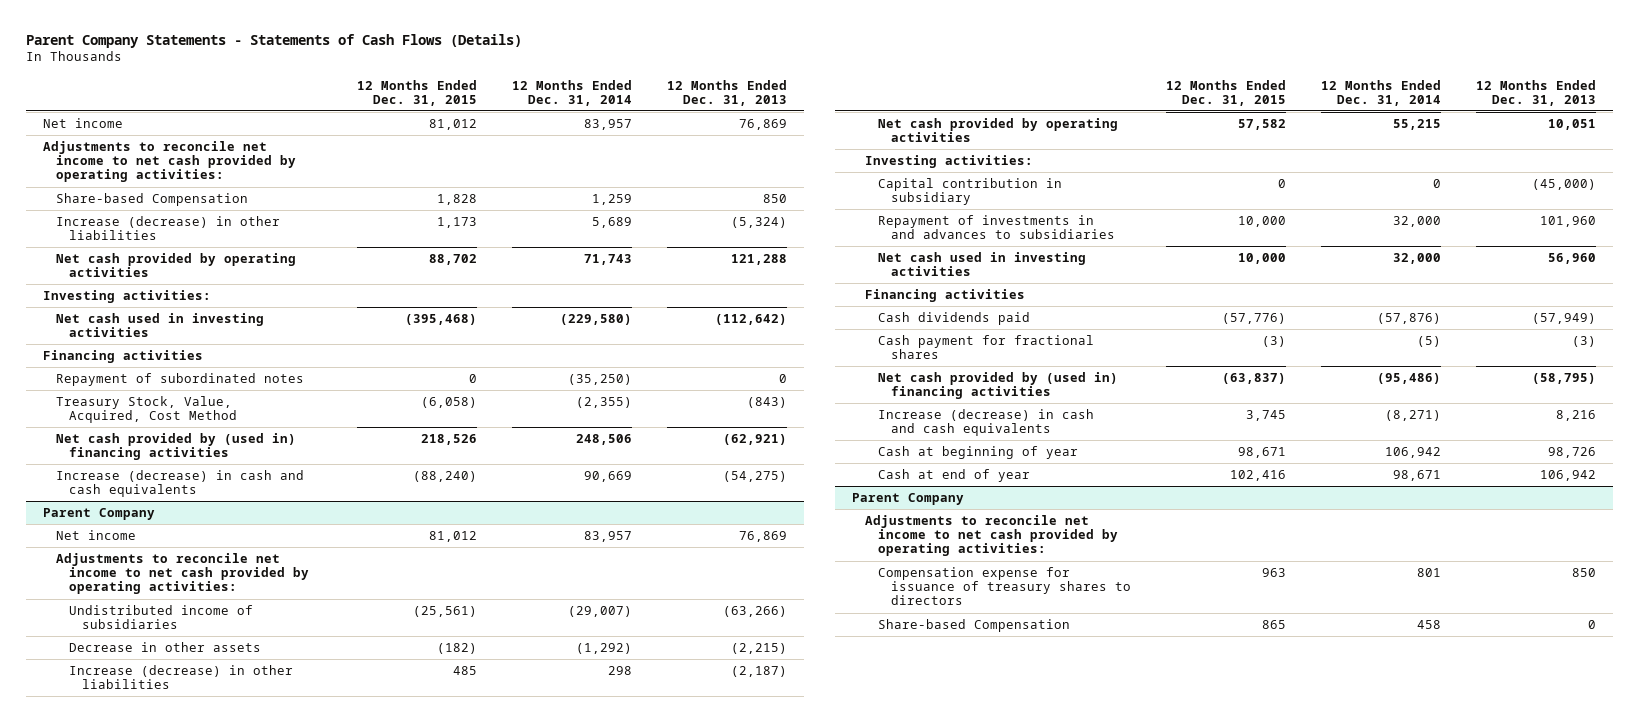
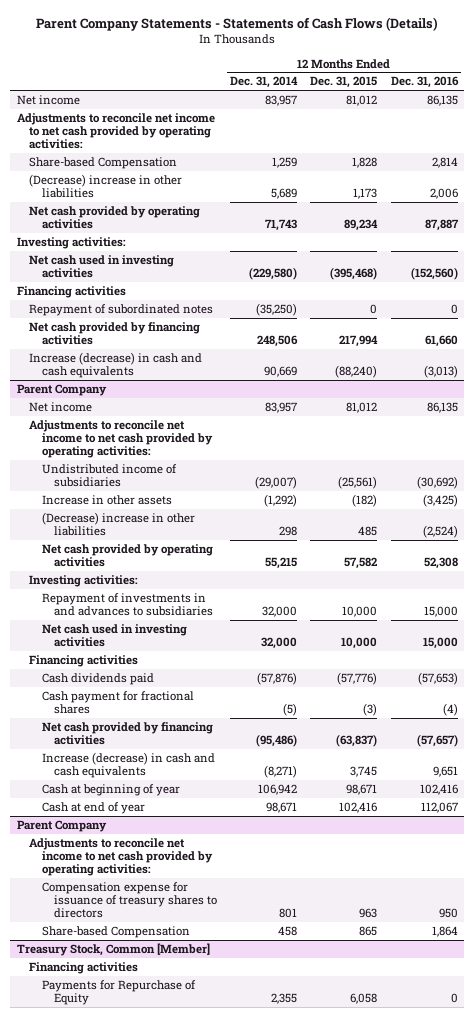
[666,79,787,106] 12 Months Ended Dec. 31, 2013 -> none
none -> [390,76,459,89] Dec. 31, 2016
[56,215,281,241] Increase (decrease) in other liabilities -> [29,174,183,199] (Decrease) increase in other liabilities
[428,253,477,265] 88,702 -> [344,219,379,232] 89,234
[56,395,238,424] Treasury Stock, Value, Acquired, Cost Method -> none
[56,432,297,461] Net cash provided by (used in) financing activities -> [29,322,201,346] Net cash provided by financing activities
[420,433,477,445] 218,526 -> [339,335,379,348] 217,994
[69,641,262,652] Decrease in other assets -> [41,495,172,506] Increase in other assets
[69,664,294,690] Increase (decrease) in other liabilities -> [41,512,195,537] (Decrease) increase in other liabilities
[878,177,1063,206] Capital contribution in subsidiary -> none
[878,371,1119,400] Net cash provided by (used in) financing activities -> [41,722,213,746] Net cash provided by financing activities
none -> [16,943,210,957] Treasury Stock, Common [Member]
none -> [29,962,139,975] Financing activities
none -> [41,980,196,1006] Payments for Repurchase of Equity

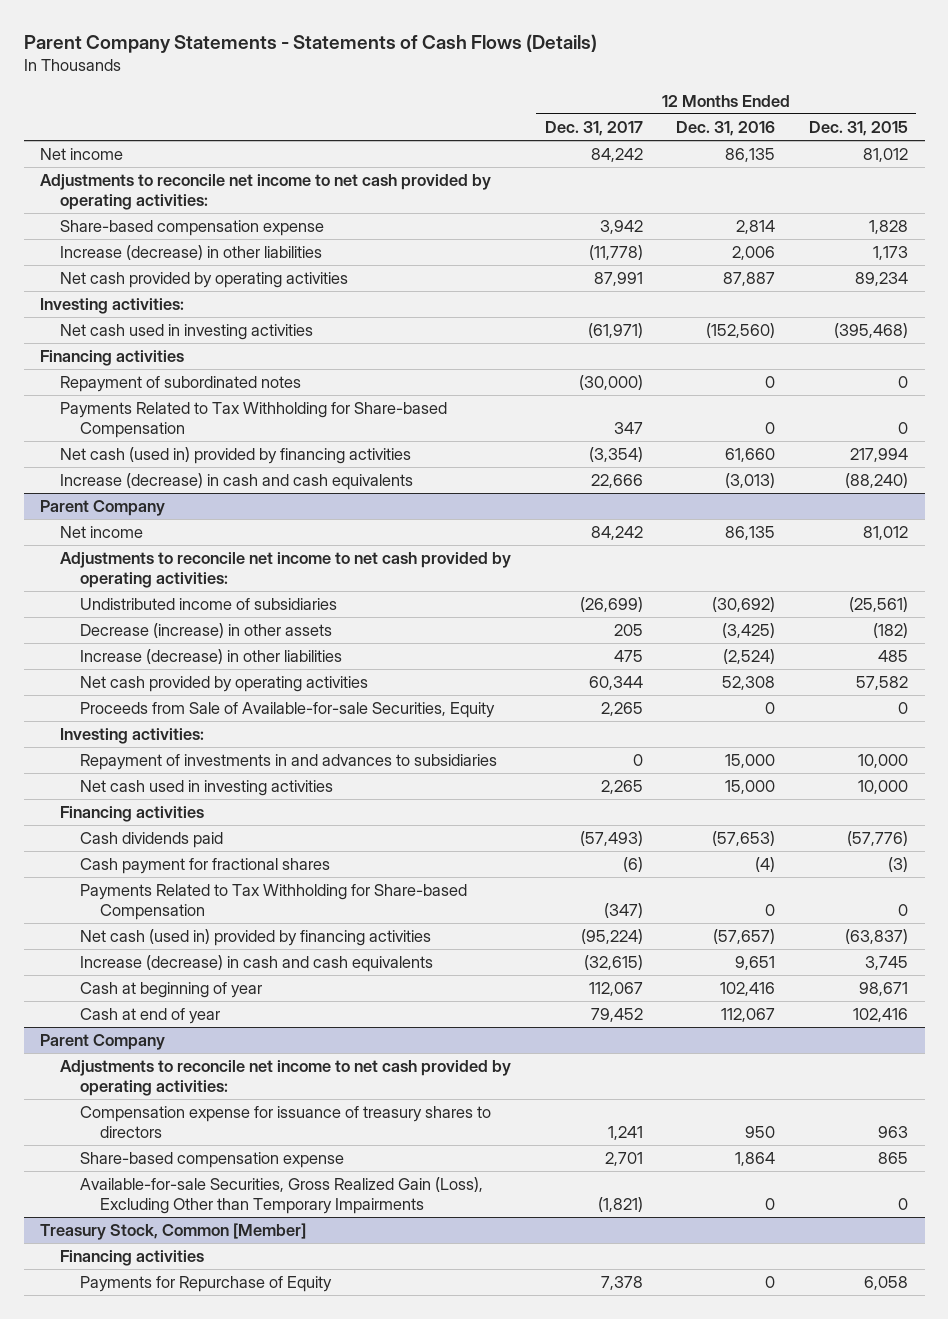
[230,76,299,89] Dec. 31, 2014 -> none
none -> [544,121,643,137] Dec. 31, 2017
[29,157,178,170] Share-based Compensation -> [60,220,325,237] Share-based compensation expense
[29,174,183,199] (Decrease) increase in other liabilities -> [60,245,323,261] Increase (decrease) in other liabilities
none -> [60,402,448,438] Payments Related to Tax Withholding for Share-based Compensation
[29,322,201,346] Net cash provided by financing activities -> [60,447,412,465] Net cash (used in) provided by financing activities
[41,495,172,506] Increase in other assets -> [79,623,332,639] Decrease (increase) in other assets
[41,512,195,537] (Decrease) increase in other liabilities -> [79,649,342,665] Increase (decrease) in other liabilities
none -> [79,702,495,719] Proceeds from Sale of Available-for-sale Securities, Equity
none -> [79,884,467,920] Payments Related to Tax Withholding for Share-based Compensation
[41,722,213,746] Net cash provided by financing activities -> [79,929,431,947] Net cash (used in) provided by financing activities
[41,926,190,939] Share-based Compensation -> [79,1152,344,1169] Share-based compensation expense
none -> [79,1177,483,1214] Available-for-sale Securities, Gross Realized Gain (Loss), Excluding Other than Temporary Impairments

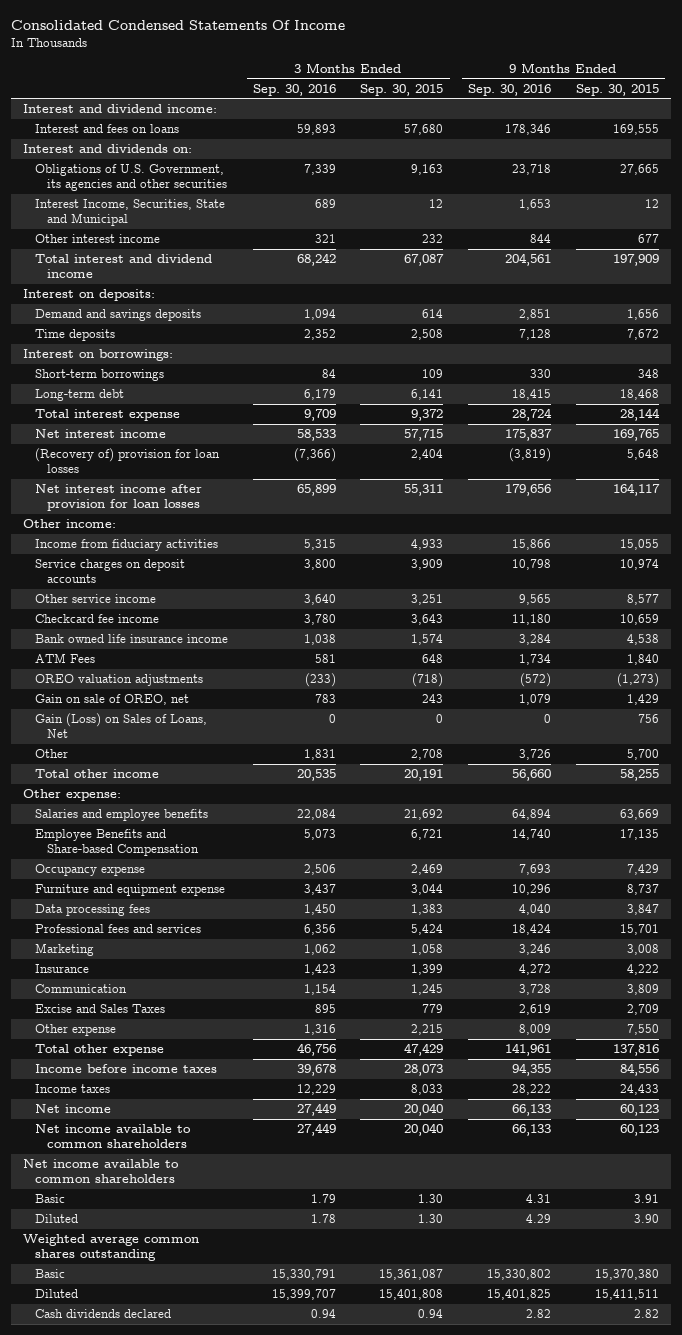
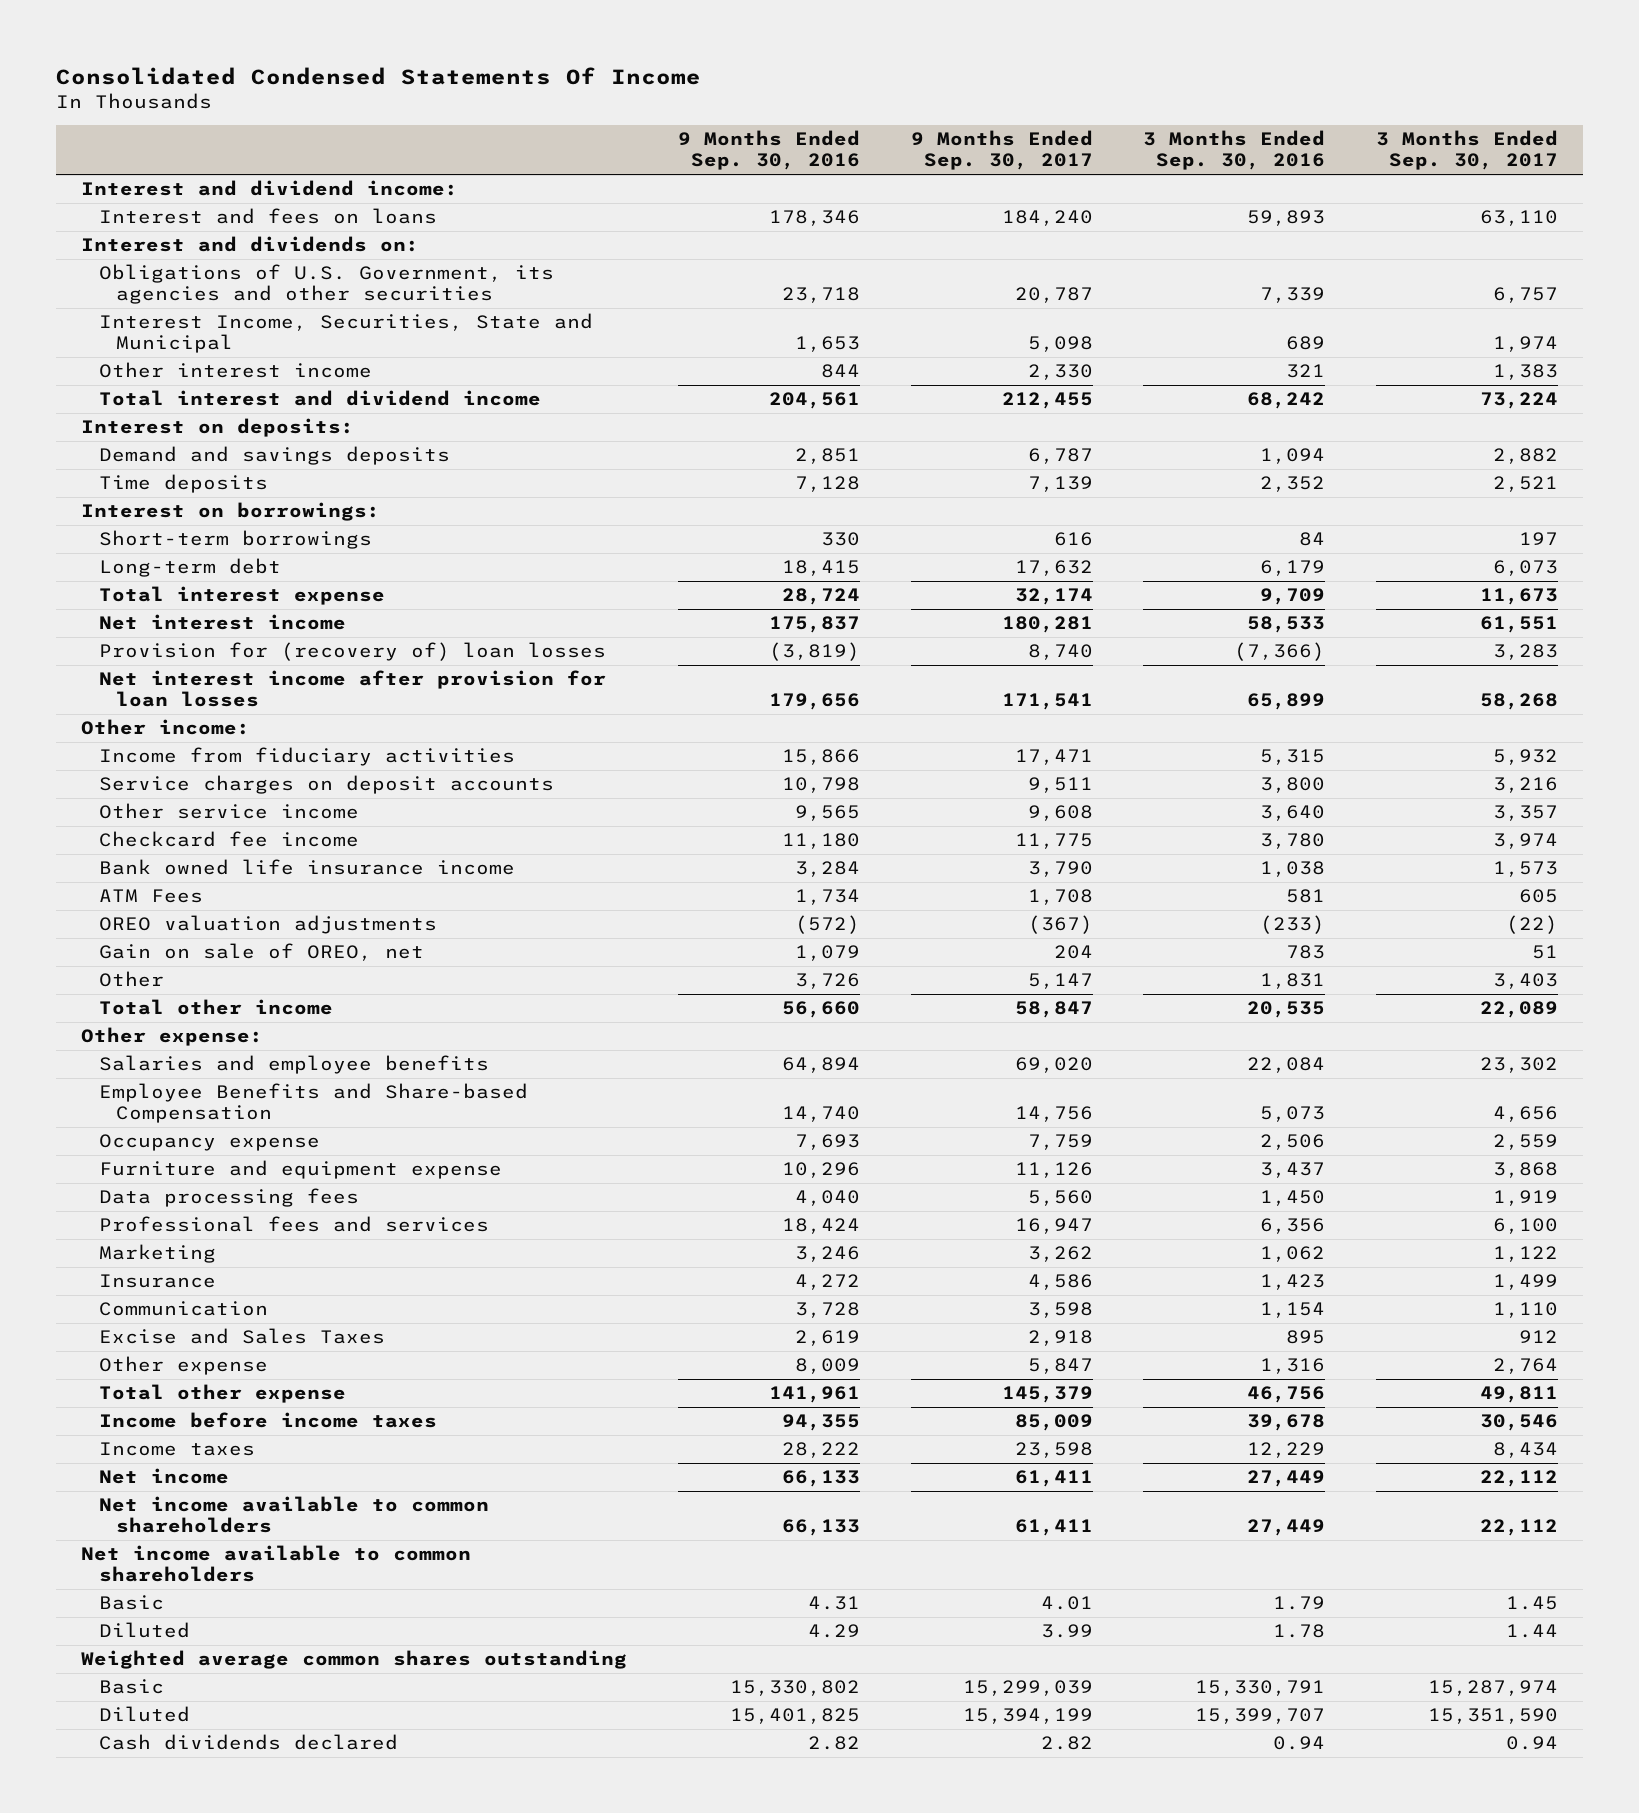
[360,83,444,96] Sep. 30, 2015 -> none
[575,83,659,96] Sep. 30, 2015 -> none
none -> [910,130,1093,171] 9 Months Ended Sep. 30, 2017
none -> [1375,130,1558,171] 3 Months Ended Sep. 30, 2017
[35,448,221,474] (Recovery of) provision for loan losses -> [98,642,606,662] Provision for (recovery of) loan losses
[35,713,208,739] Gain (Loss) on Sales of Loans, Net -> none

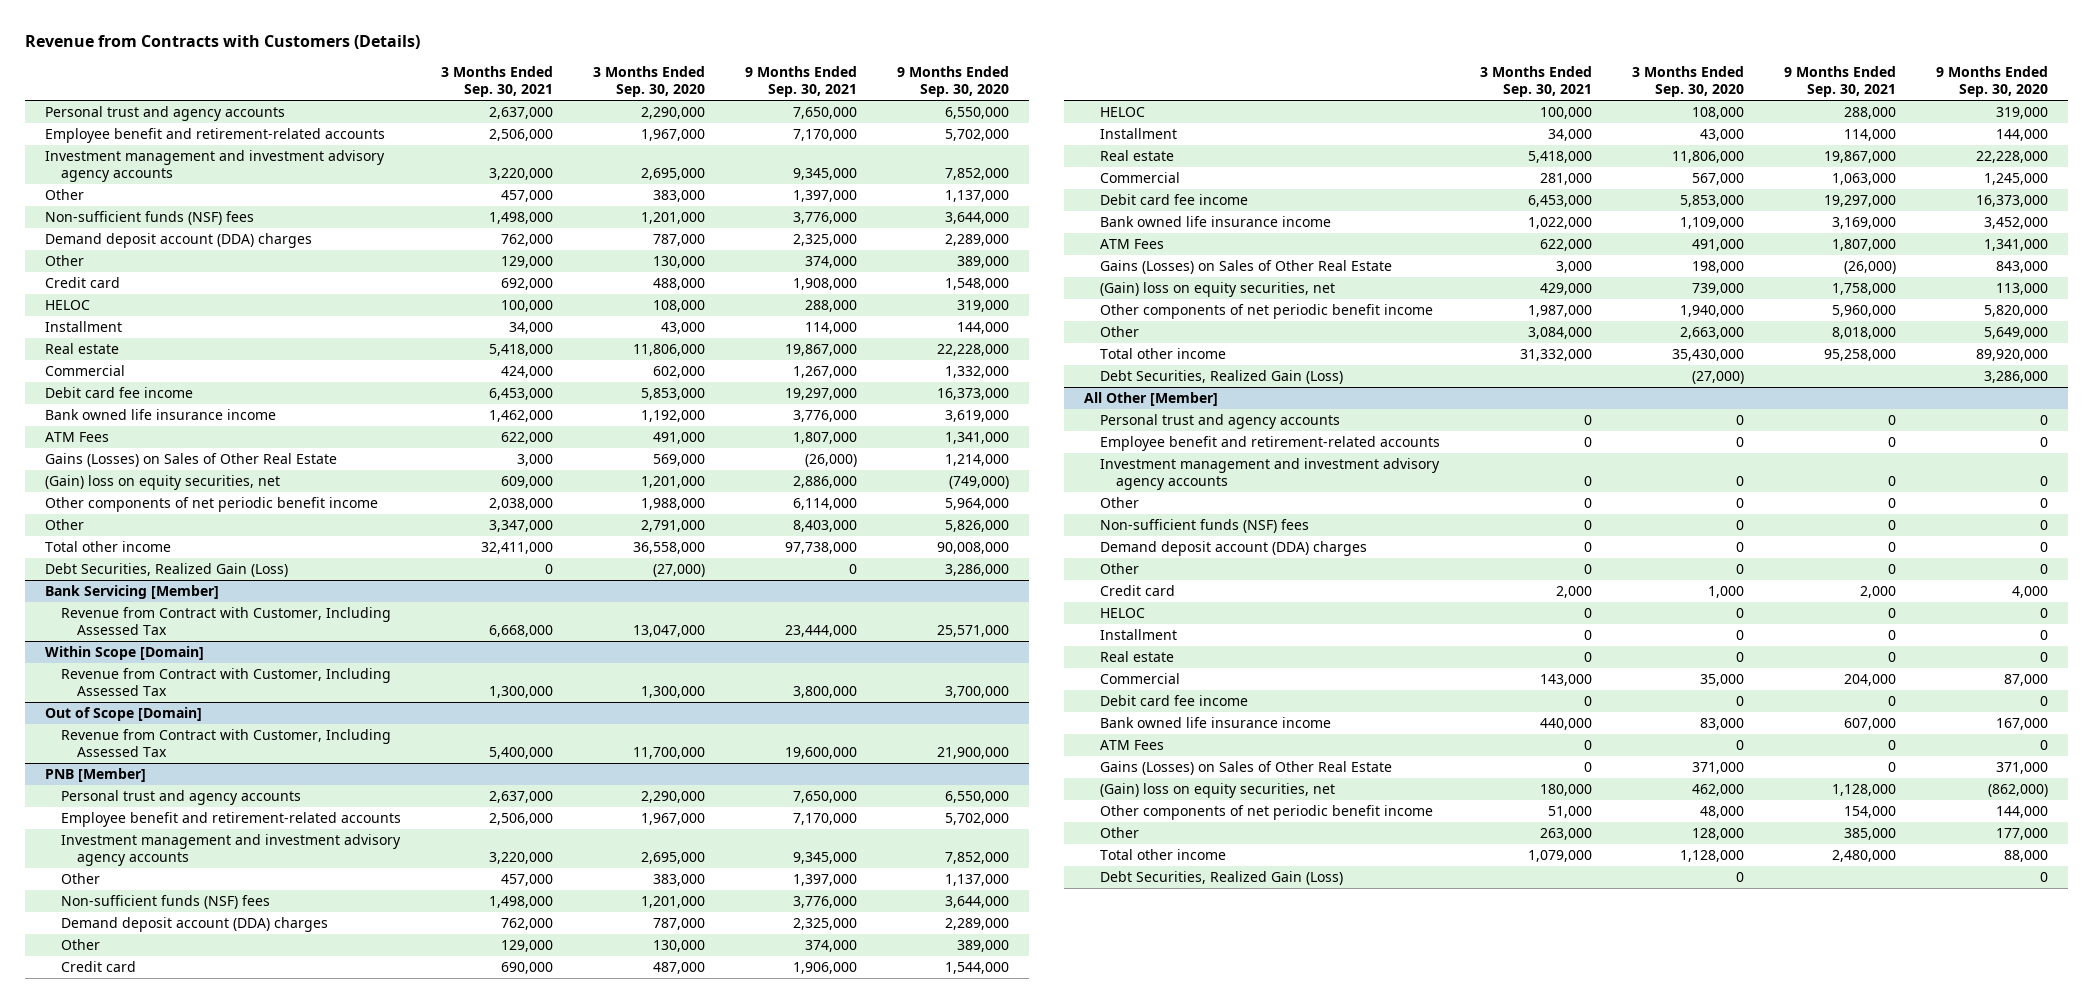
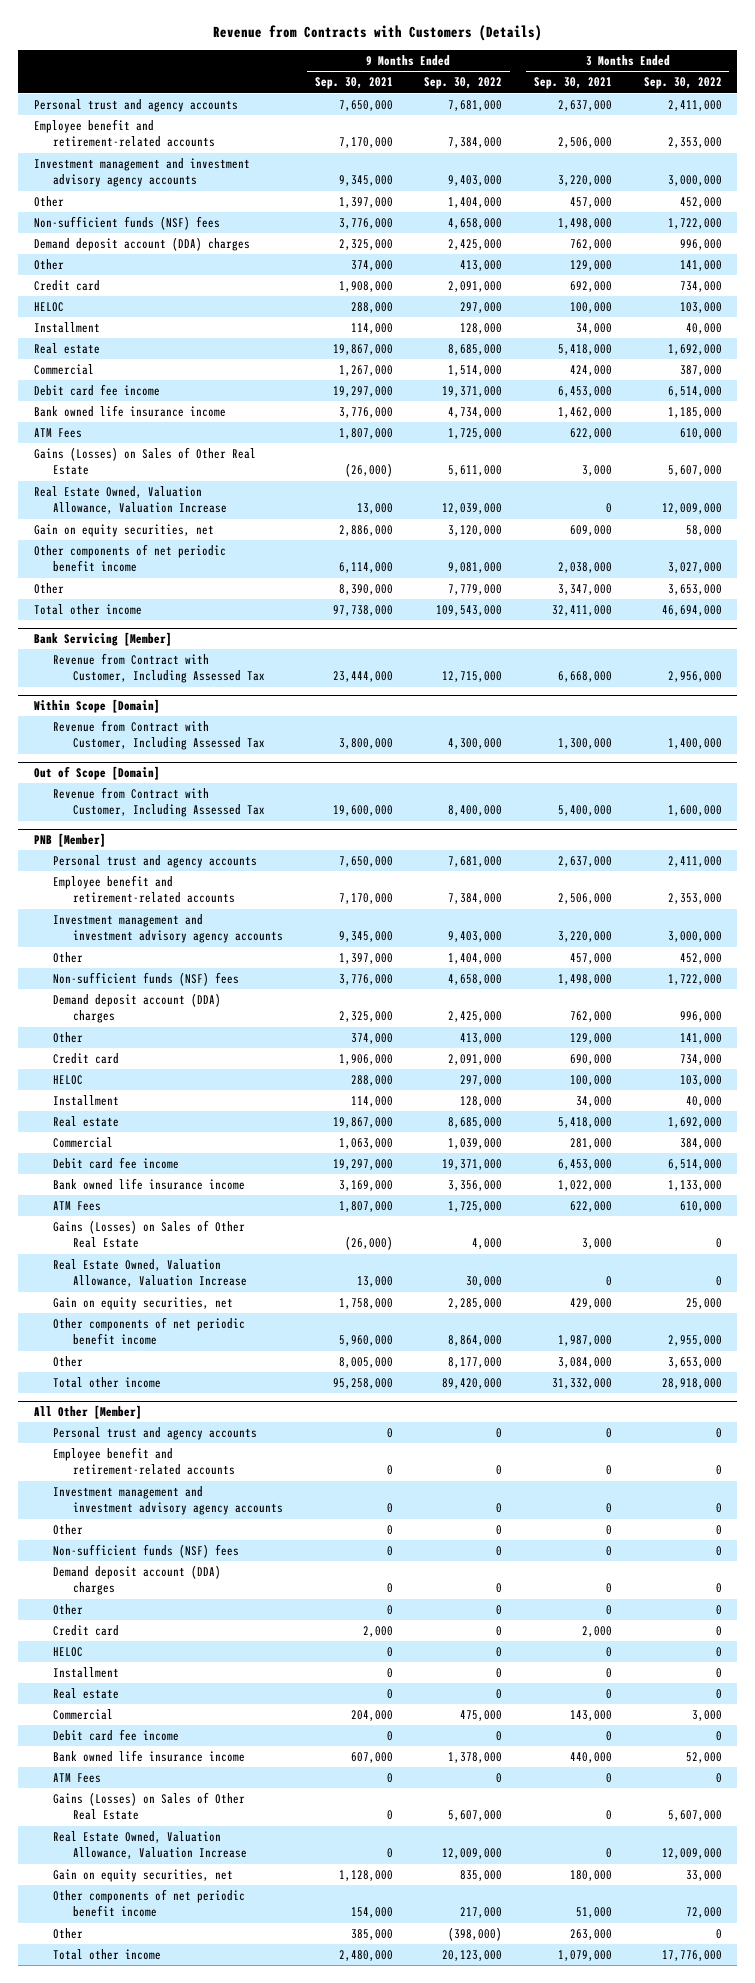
[593,66,706,98] 3 Months Ended Sep. 30, 2020 -> none
[897,66,1010,98] 9 Months Ended Sep. 30, 2020 -> none
none -> [424,77,503,90] Sep. 30, 2022
none -> [643,77,722,90] Sep. 30, 2022
none -> [33,486,228,515] Real Estate Owned, Valuation Allowance, Valuation Increase
[45,475,281,491] (Gain) loss on equity securities, net -> [33,524,214,538] Gain on equity securities, net
[793,520,858,533] 8,403,000 -> [338,584,393,596] 8,390,000
[45,563,289,578] Debt Securities, Realized Gain (Loss) -> none
none -> [53,1259,247,1288] Real Estate Owned, Valuation Allowance, Valuation Increase
[1100,282,1336,298] (Gain) loss on equity securities, net -> [53,1297,234,1311] Gain on equity securities, net
[1832,327,1897,340] 8,018,000 -> [338,1357,393,1369] 8,005,000
[1100,370,1344,385] Debt Securities, Realized Gain (Loss) -> none
none -> [53,1831,247,1860] Real Estate Owned, Valuation Allowance, Valuation Increase
[1100,783,1336,799] (Gain) loss on equity securities, net -> [53,1869,234,1883] Gain on equity securities, net
[1100,871,1344,886] Debt Securities, Realized Gain (Loss) -> none

